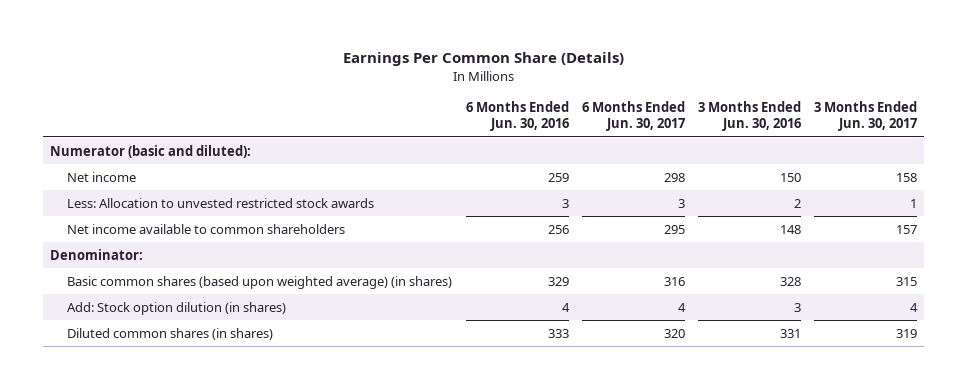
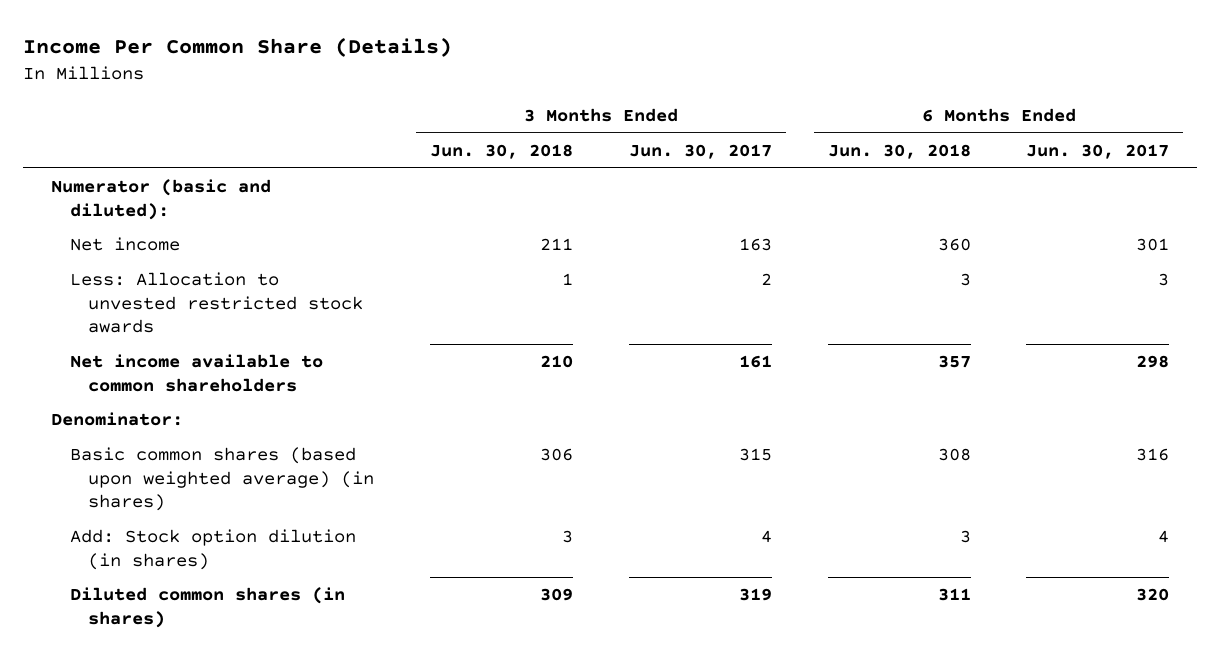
[342,52,624,67] Earnings Per Common Share (Details) -> [23,36,453,57] Income Per Common Share (Details)
[465,101,569,132] 6 Months Ended Jun. 30, 2016 -> none
[698,101,802,132] 3 Months Ended Jun. 30, 2016 -> none
none -> [430,143,574,159] Jun. 30, 2018
none -> [827,143,971,159] Jun. 30, 2018
[663,172,685,182] 298 -> [1136,238,1170,252] 301
[896,172,918,182] 158 -> [738,238,772,252] 163
[910,198,918,208] 1 -> [760,273,772,286] 2
[663,224,685,234] 295 -> [1136,355,1170,369] 298
[896,224,918,234] 157 -> [738,355,772,369] 161

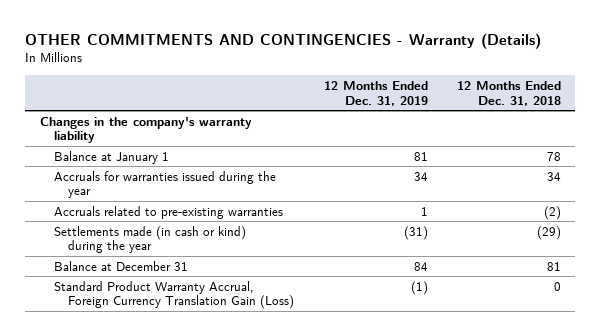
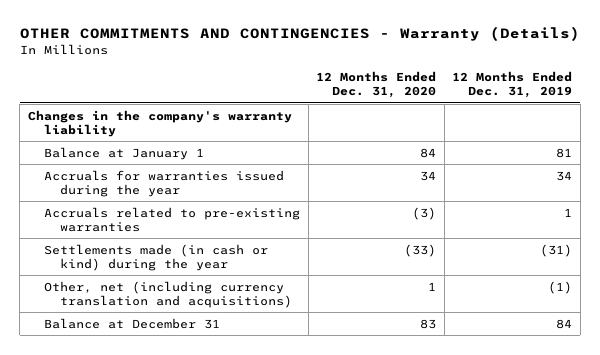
[456,80,561,106] 12 Months Ended Dec. 31, 2018 -> none
none -> [316,71,437,99] 12 Months Ended Dec. 31, 2020
none -> [44,280,293,308] Other, net (including currency translation and acquisitions)
[54,280,295,310] Standard Product Warranty Accrual, Foreign Currency Translation Gain (Loss) -> none

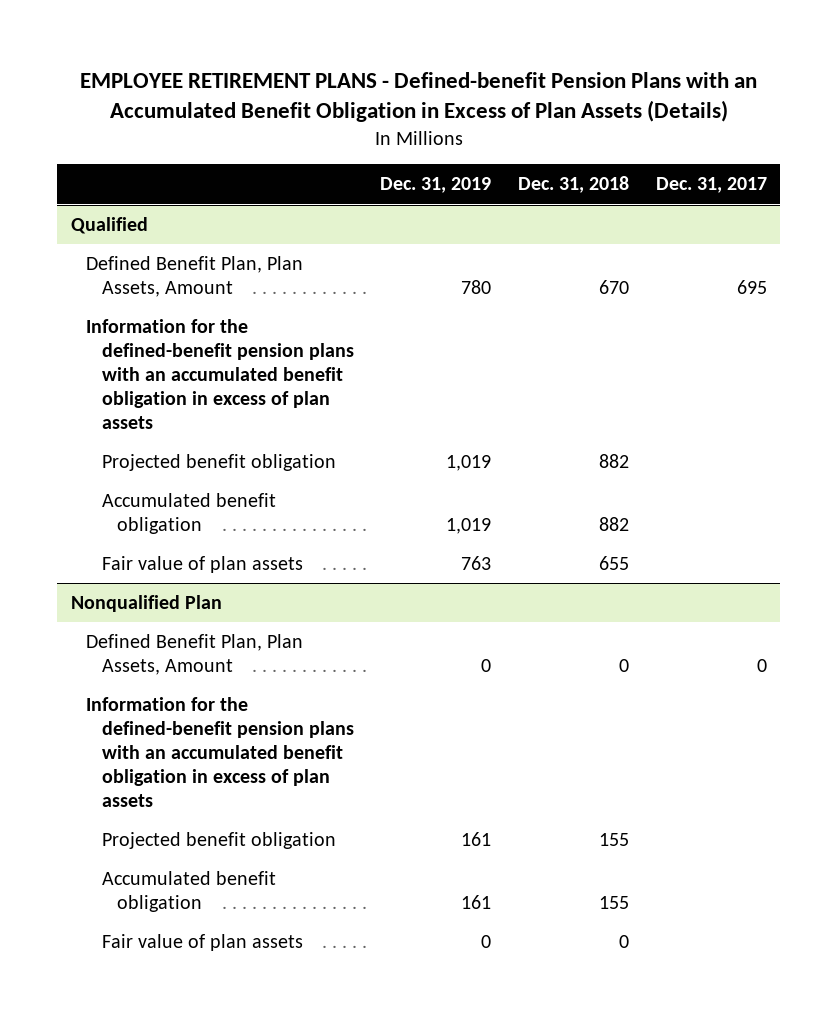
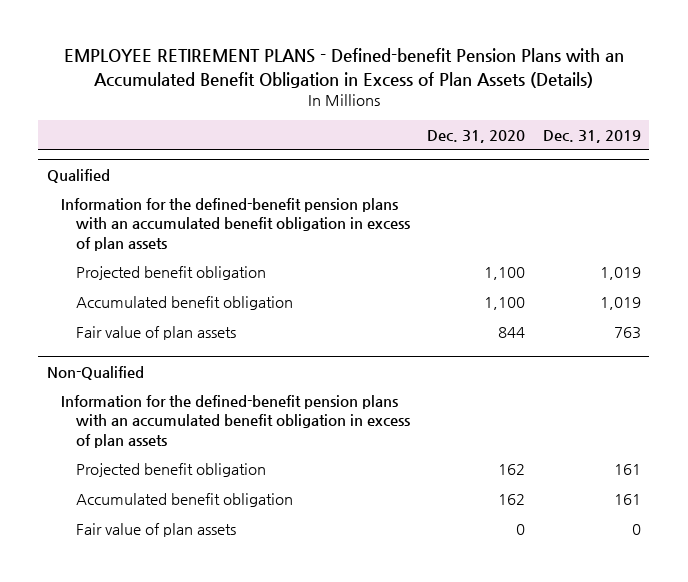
[518,176,630,194] Dec. 31, 2018 -> none
[655,177,767,194] Dec. 31, 2017 -> none
none -> [427,129,526,143] Dec. 31, 2020
[86,256,304,298] Defined Benefit Plan, Plan Assets, Amount -> none
[86,634,304,676] Defined Benefit Plan, Plan Assets, Amount -> none
[70,595,222,613] Nonqualified Plan -> [46,365,144,380] Non-Qualified

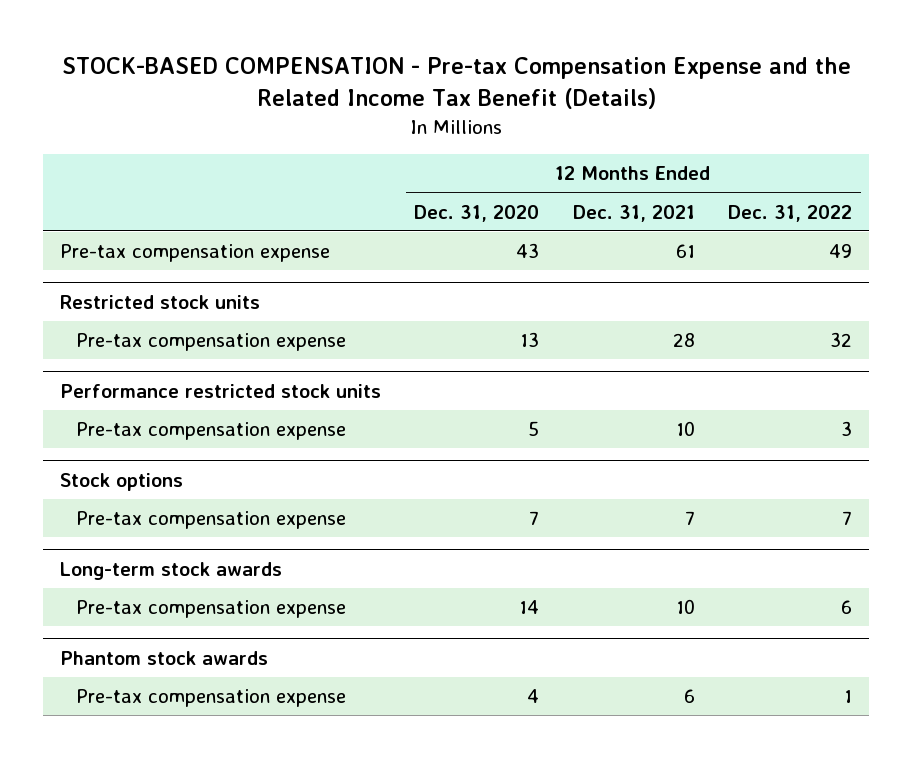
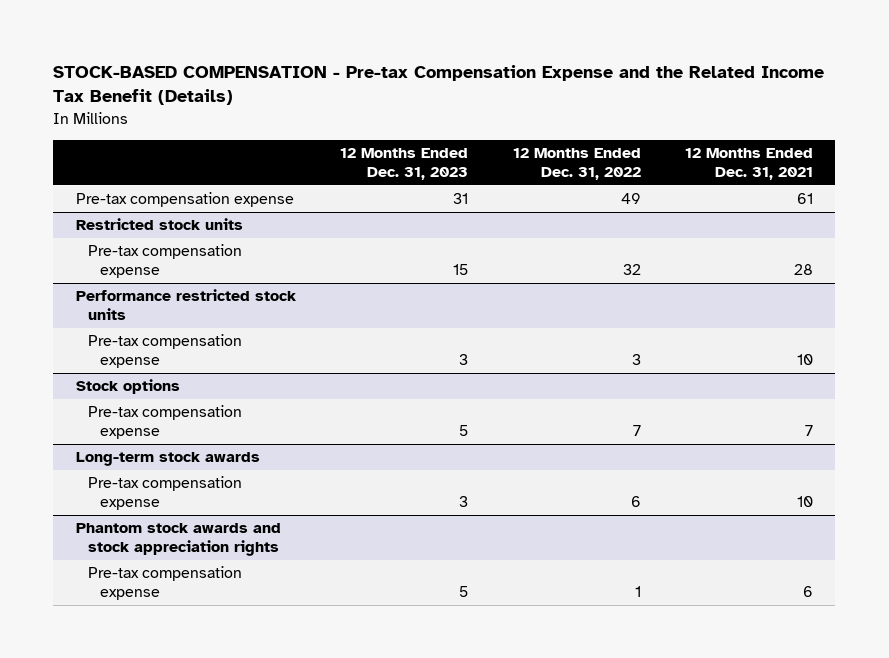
[414,204,540,222] Dec. 31, 2020 -> none
none -> [340,148,469,180] 12 Months Ended Dec. 31, 2023
[59,650,268,665] Phantom stock awards -> [75,523,281,557] Phantom stock awards and stock appreciation rights

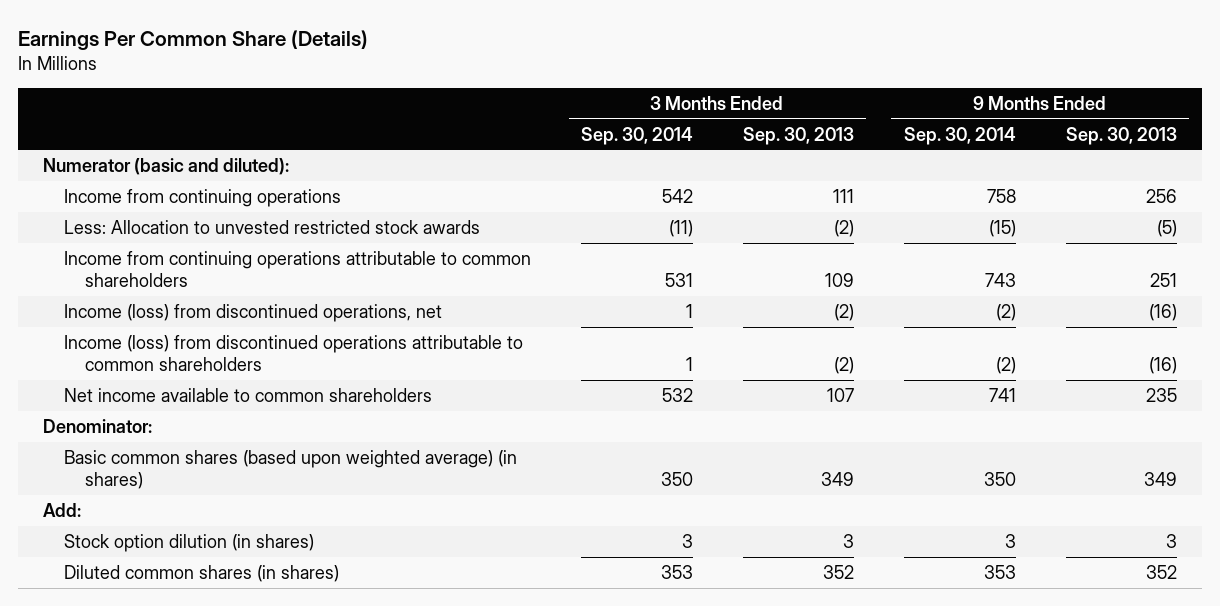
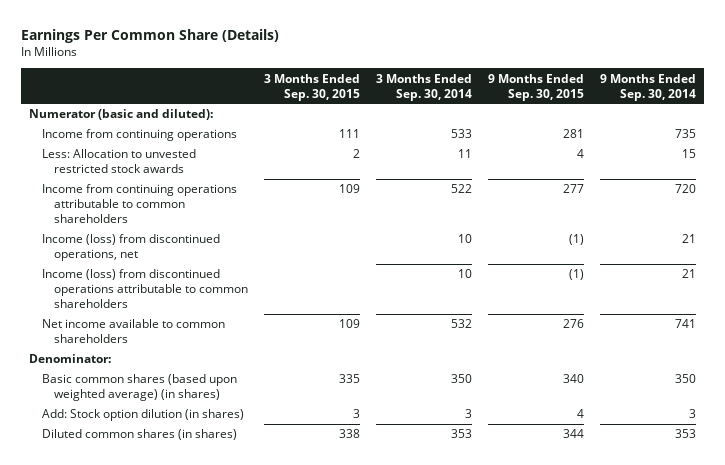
[742,126,854,145] Sep. 30, 2013 -> none
[1065,126,1177,145] Sep. 30, 2013 -> none
none -> [263,73,360,101] 3 Months Ended Sep. 30, 2015
none -> [487,73,584,101] 9 Months Ended Sep. 30, 2015
[662,188,694,203] 542 -> [450,129,472,139] 533
[986,188,1016,203] 758 -> [675,129,697,139] 735
[669,219,694,237] (11) -> [457,149,472,159] 11
[988,219,1016,237] (15) -> [682,149,697,159] 15
[665,273,694,288] 531 -> [450,184,472,194] 522
[984,273,1016,288] 743 -> [675,184,697,194] 720
[686,303,694,318] 1 -> [457,234,472,244] 10
[995,303,1016,321] (2) -> [682,234,697,244] 21
[686,357,694,372] 1 -> [457,269,472,279] 10
[995,357,1016,375] (2) -> [682,269,697,279] 21
[43,502,82,517] Add: -> none
[64,533,315,552] Stock option dilution (in shares) -> [41,409,244,422] Add: Stock option dilution (in shares)

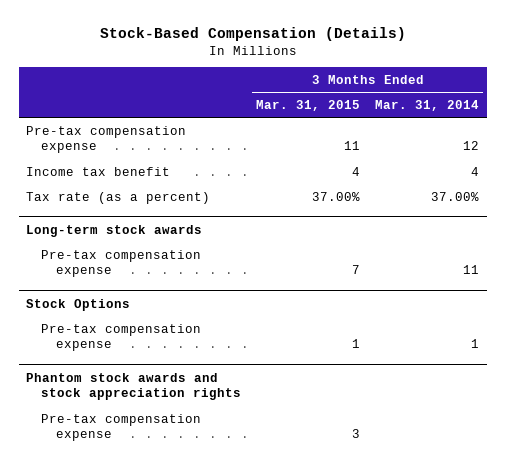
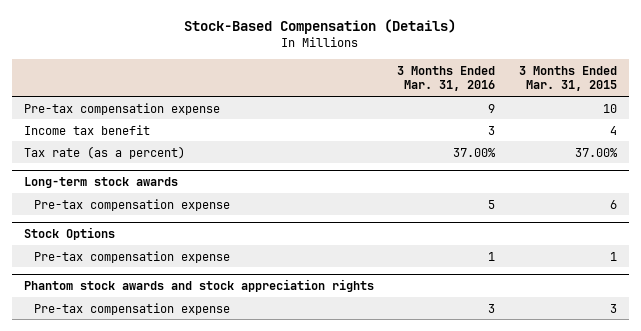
[375,99,480,111] Mar. 31, 2014 -> none
none -> [397,66,496,92] 3 Months Ended Mar. 31, 2016
[344,141,361,151] 11 -> [603,103,618,113] 10
[352,265,361,275] 7 -> [610,199,618,209] 6

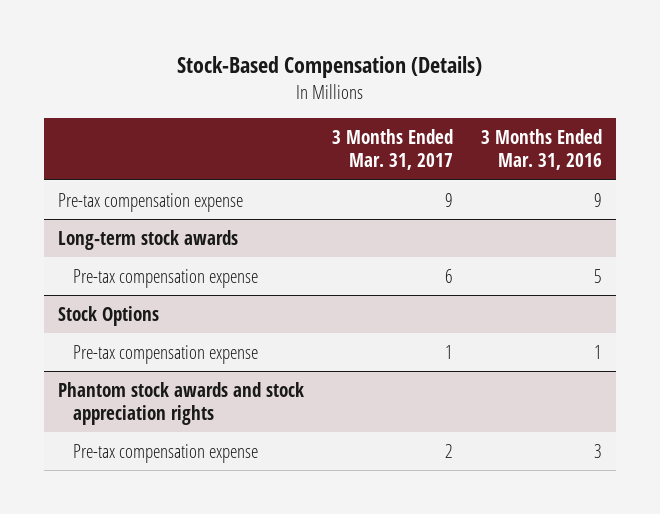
[519,66,618,92] 3 Months Ended Mar. 31, 2015 -> none
none -> [331,129,453,171] 3 Months Ended Mar. 31, 2017
[23,124,150,135] Income tax benefit -> none
[23,145,185,159] Tax rate (as a percent) -> none

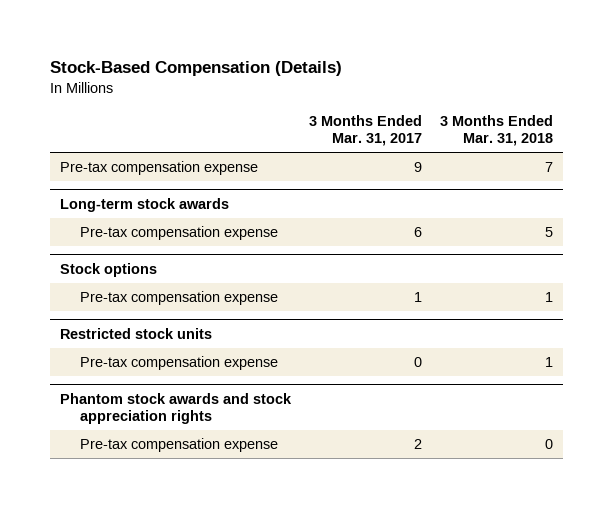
[480,129,602,171] 3 Months Ended Mar. 31, 2016 -> none
none -> [440,115,554,147] 3 Months Ended Mar. 31, 2018
[57,305,159,326] Stock Options -> [59,262,157,277] Stock options
none -> [59,327,212,339] Restricted stock units
none -> [80,356,279,371] Pre-tax compensation expense

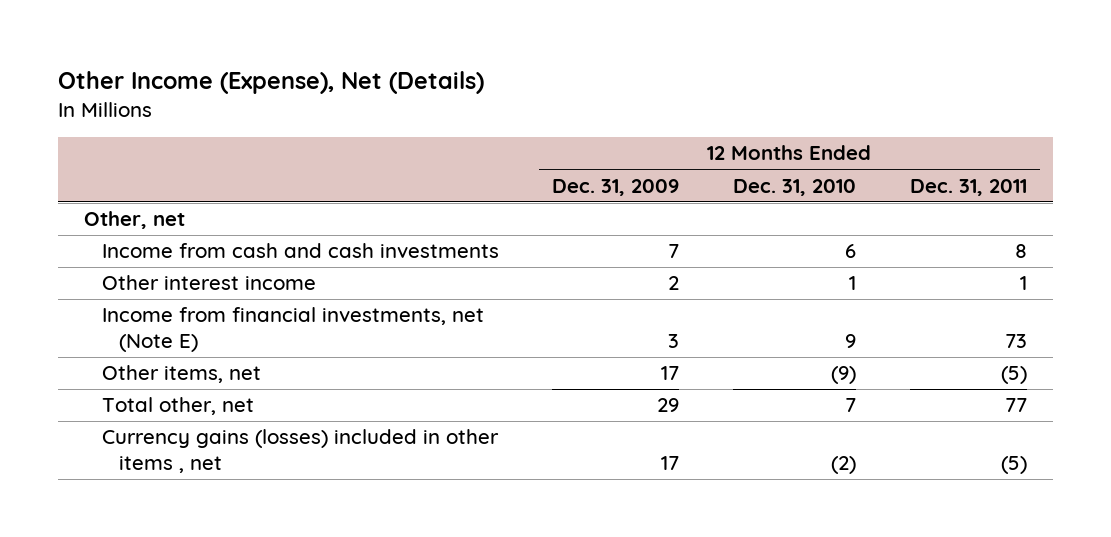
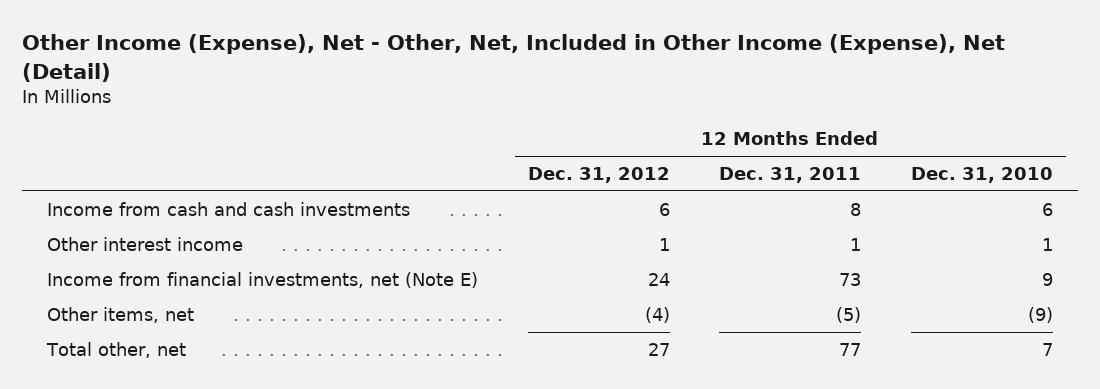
[57,71,484,95] Other Income (Expense), Net (Details) -> [22,34,1006,82] Other Income (Expense), Net - Other, Net, Included in Other Income (Expense), Net (Detail)
[552,178,680,196] Dec. 31, 2009 -> none
none -> [527,167,670,184] Dec. 31, 2012
[84,211,186,230] Other, net -> none
[101,429,499,474] Currency gains (losses) included in other items , net -> none

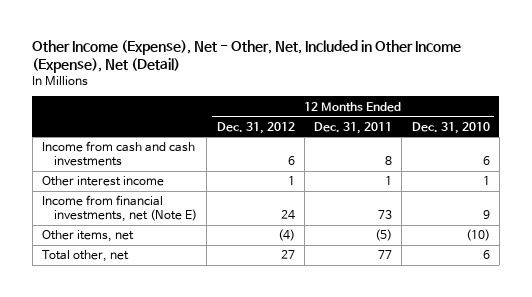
[1028,306,1054,323] (9) -> [465,229,490,242] (10)
[1042,342,1054,356] 7 -> [482,250,490,260] 6

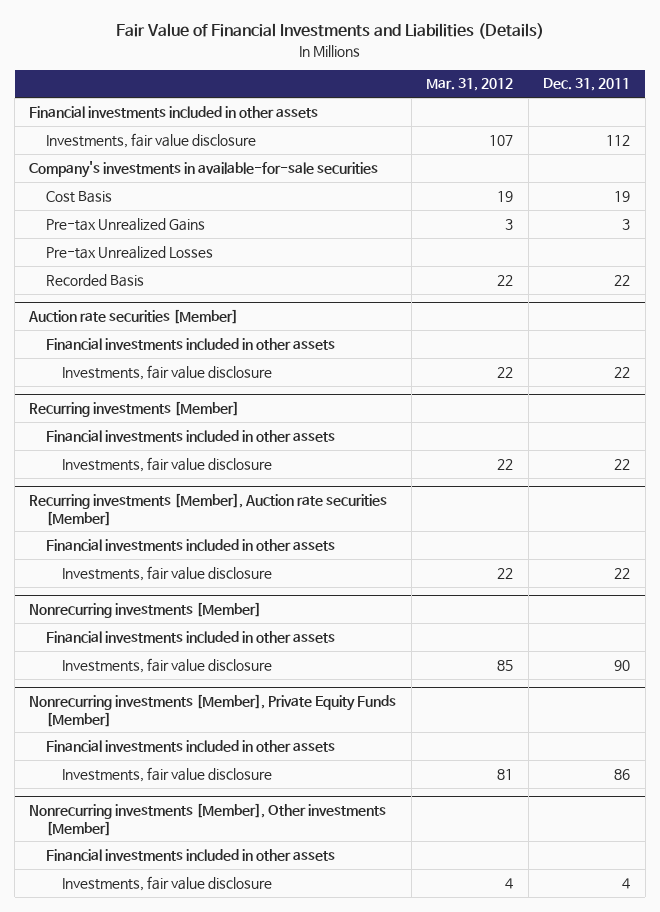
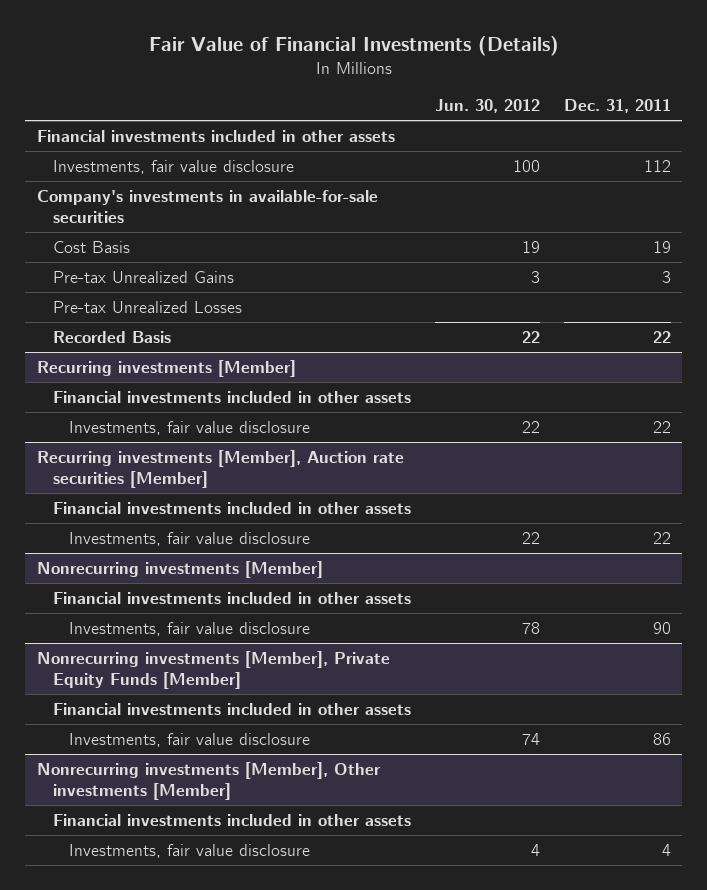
[115,23,544,40] Fair Value of Financial Investments and Liabilities (Details) -> [148,35,559,56] Fair Value of Financial Investments (Details)
[426,78,514,92] Mar. 31, 2012 -> none
none -> [434,99,540,114] Jun. 30, 2012
[28,309,239,325] Auction rate securities [Member] -> none
[45,337,335,350] Financial investments included in other assets -> none
[62,364,273,380] Investments, fair value disclosure -> none

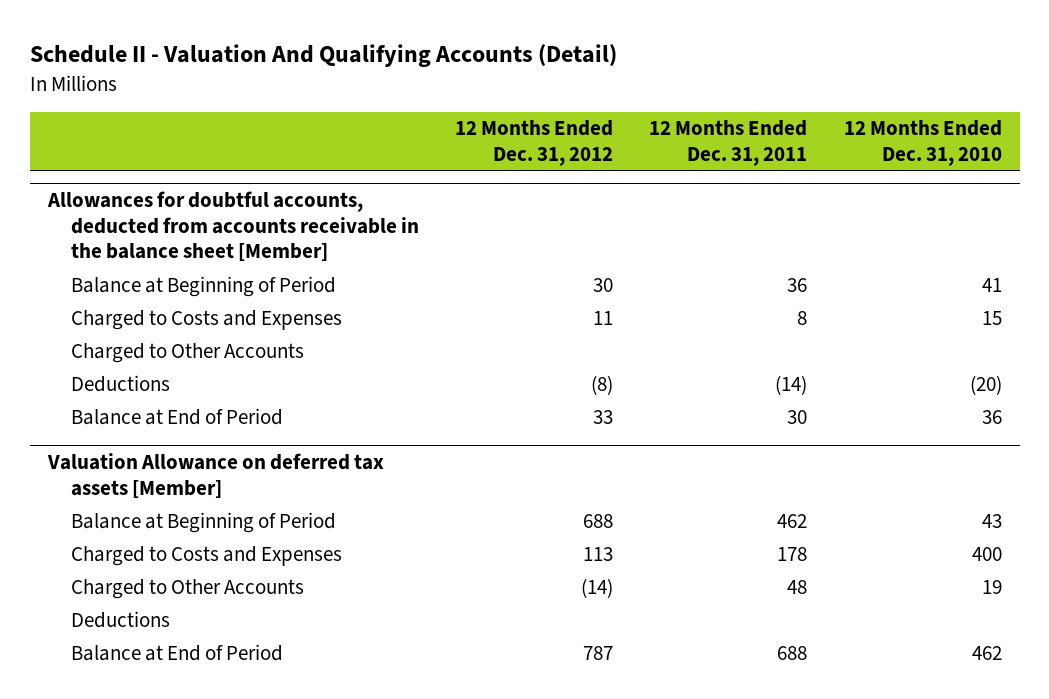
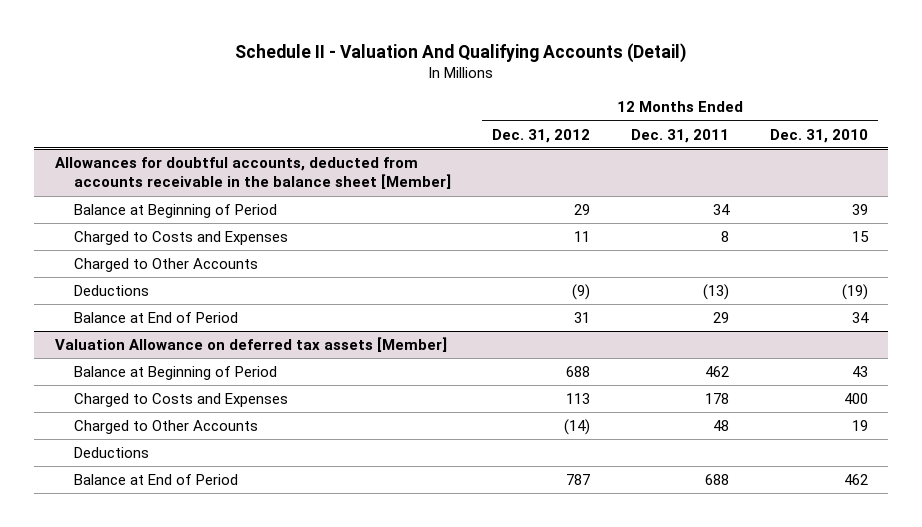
[593,277,614,292] 30 -> [573,204,590,216] 29
[787,277,808,292] 36 -> [712,204,730,216] 34
[981,277,1002,292] 41 -> [851,204,868,216] 39
[591,374,614,395] (8) -> [571,284,590,301] (9)
[775,374,808,395] (14) -> [702,284,729,301] (13)
[969,374,1002,395] (20) -> [841,284,868,301] (19)
[593,409,614,424] 33 -> [573,312,590,324] 31
[787,409,808,424] 30 -> [712,312,729,324] 29
[981,409,1002,424] 36 -> [851,312,869,324] 34

